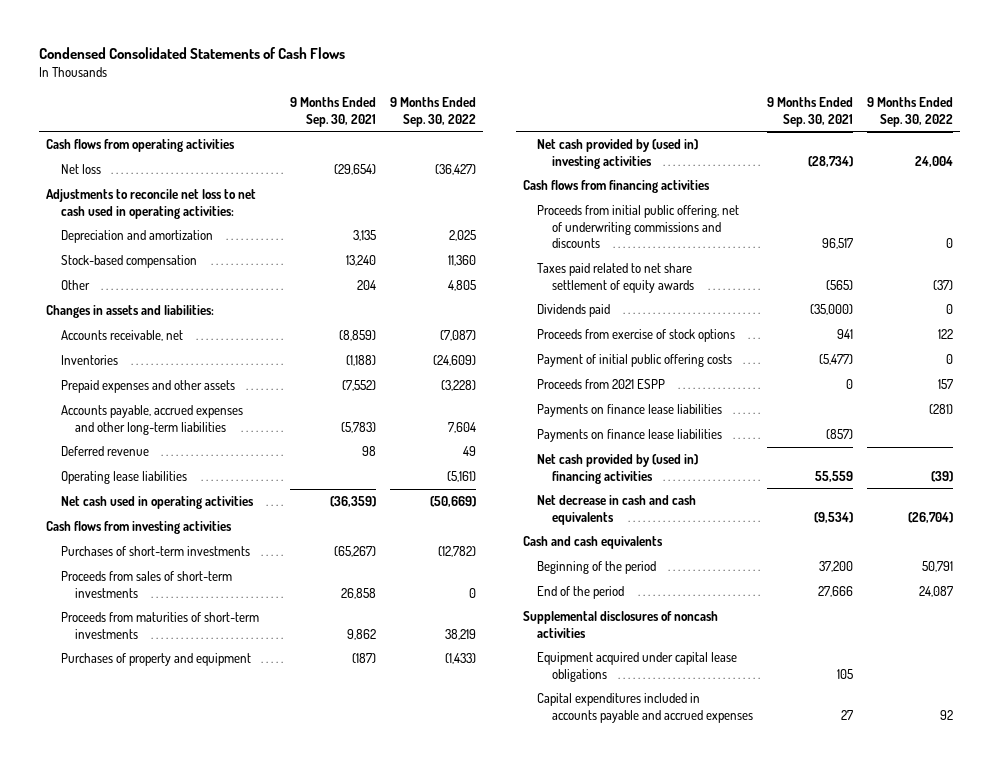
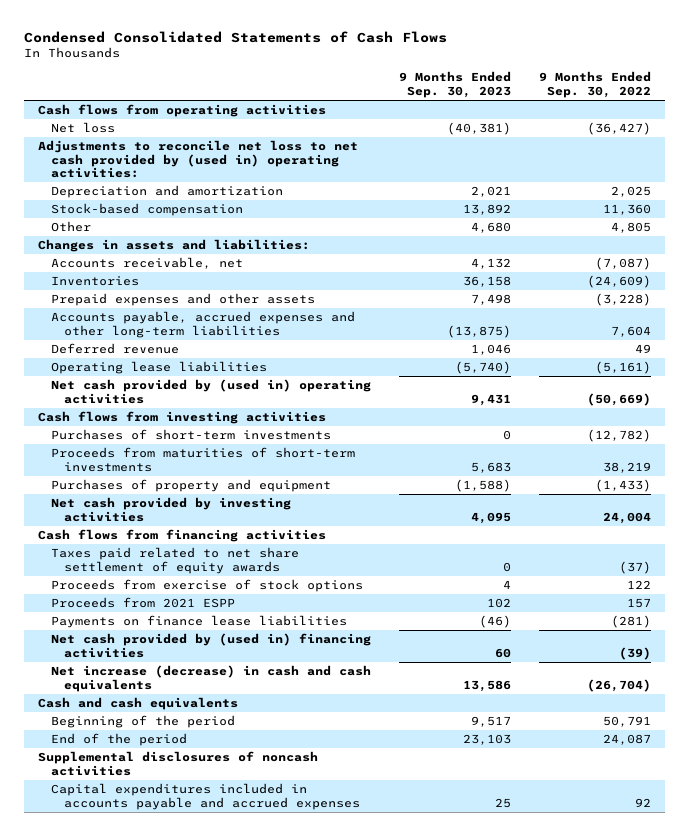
[290,97,377,127] 9 Months Ended Sep. 30, 2021 -> none
none -> [398,71,511,99] 9 Months Ended Sep. 30, 2023
[46,189,257,219] Adjustments to reconcile net loss to net cash used in operating activities: -> [37,140,358,179] Adjustments to reconcile net loss to net cash provided by (used in) operating activities:
[60,496,254,510] Net cash used in operating activities -> [50,379,371,404] Net cash provided by (used in) operating activities
[60,571,232,598] Proceeds from sales of short-term investments -> none
[537,139,699,169] Net cash provided by (used in) investing activities -> [50,497,291,522] Net cash provided by investing activities
[537,205,740,248] Proceeds from initial public offering, net of underwriting commissions and discounts -> none
[537,304,611,318] Dividends paid -> none
[537,354,733,368] Payment of initial public offering costs -> none
[537,429,723,443] Payments on finance lease liabilities -> none
[537,495,697,525] Net decrease in cash and cash equivalents -> [50,665,371,692] Net increase (decrease) in cash and cash equivalents
[537,652,738,682] Equipment acquired under capital lease obligations -> none

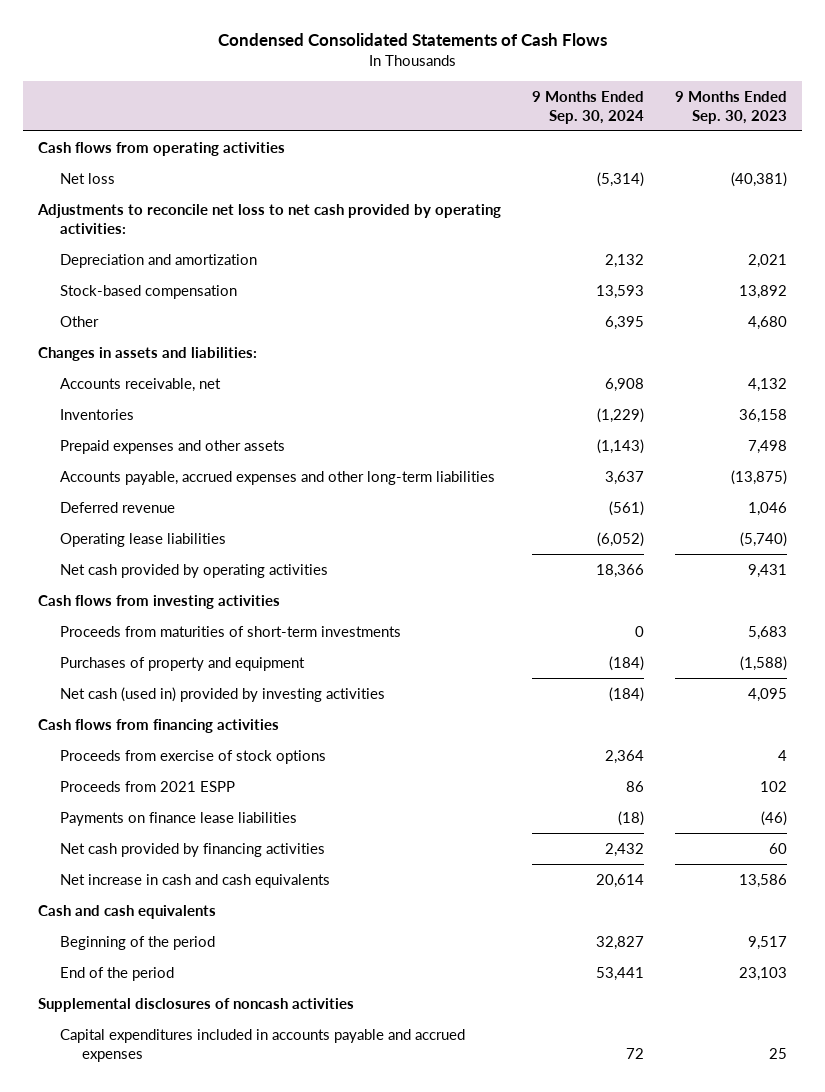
[538,71,651,99] 9 Months Ended Sep. 30, 2022 -> none
none -> [532,90,645,124] 9 Months Ended Sep. 30, 2024
[37,140,358,179] Adjustments to reconcile net loss to net cash provided by (used in) operating activities: -> [37,203,502,234] Adjustments to reconcile net loss to net cash provided by operating activities:
[50,379,371,404] Net cash provided by (used in) operating activities -> [60,563,329,578] Net cash provided by operating activities
[50,429,331,441] Purchases of short-term investments -> none
[50,497,291,522] Net cash provided by investing activities -> [60,686,386,702] Net cash (used in) provided by investing activities
[50,547,299,574] Taxes paid related to net share settlement of equity awards -> none
[50,633,371,658] Net cash provided by (used in) financing activities -> [60,842,326,857] Net cash provided by financing activities
[50,665,371,692] Net increase (decrease) in cash and cash equivalents -> [60,873,331,888] Net increase in cash and cash equivalents

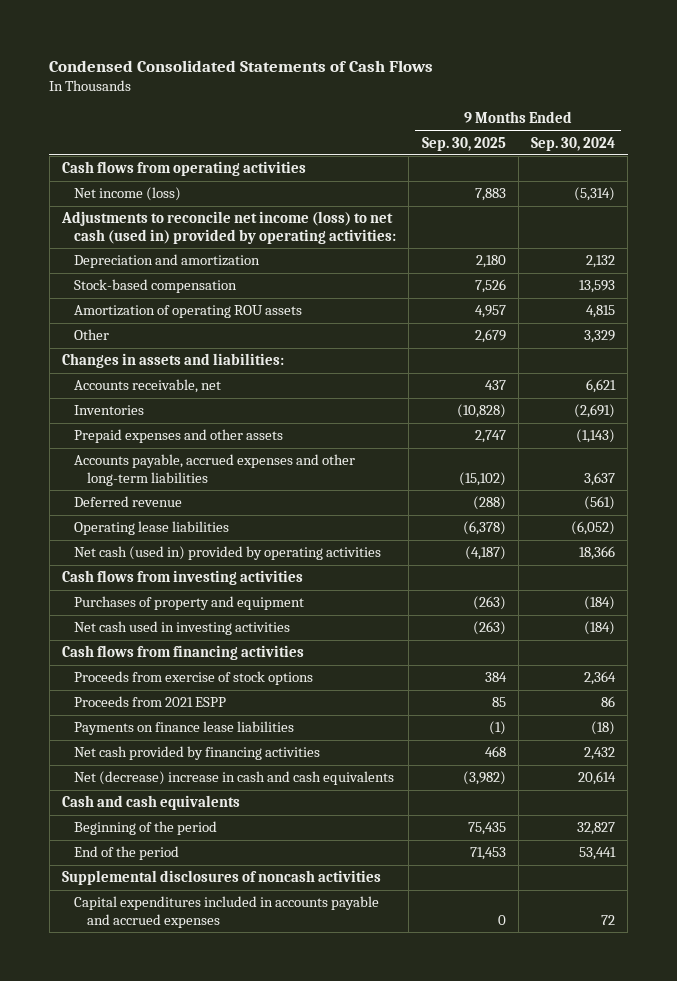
[674,90,787,124] 9 Months Ended Sep. 30, 2023 -> none
none -> [421,136,506,151] Sep. 30, 2025
[60,172,116,184] Net loss -> [74,187,182,202] Net income (loss)
[37,203,502,234] Adjustments to reconcile net loss to net cash provided by operating activities: -> [60,211,397,244] Adjustments to reconcile net income (loss) to net cash (used in) provided by operating activities:
none -> [74,305,303,319] Amortization of operating ROU assets
[605,315,645,330] 6,395 -> [583,330,615,344] 3,329
[605,377,645,392] 6,908 -> [585,379,616,394] 6,621
[597,407,645,423] (1,229) -> [573,404,615,419] (2,691)
[60,563,329,578] Net cash provided by operating activities -> [74,546,382,561] Net cash (used in) provided by operating activities
[60,625,402,637] Proceeds from maturities of short-term investments -> none
[60,686,386,702] Net cash (used in) provided by investing activities -> [74,621,291,636] Net cash used in investing activities
[60,873,331,888] Net increase in cash and cash equivalents -> [74,771,395,786] Net (decrease) increase in cash and cash equivalents

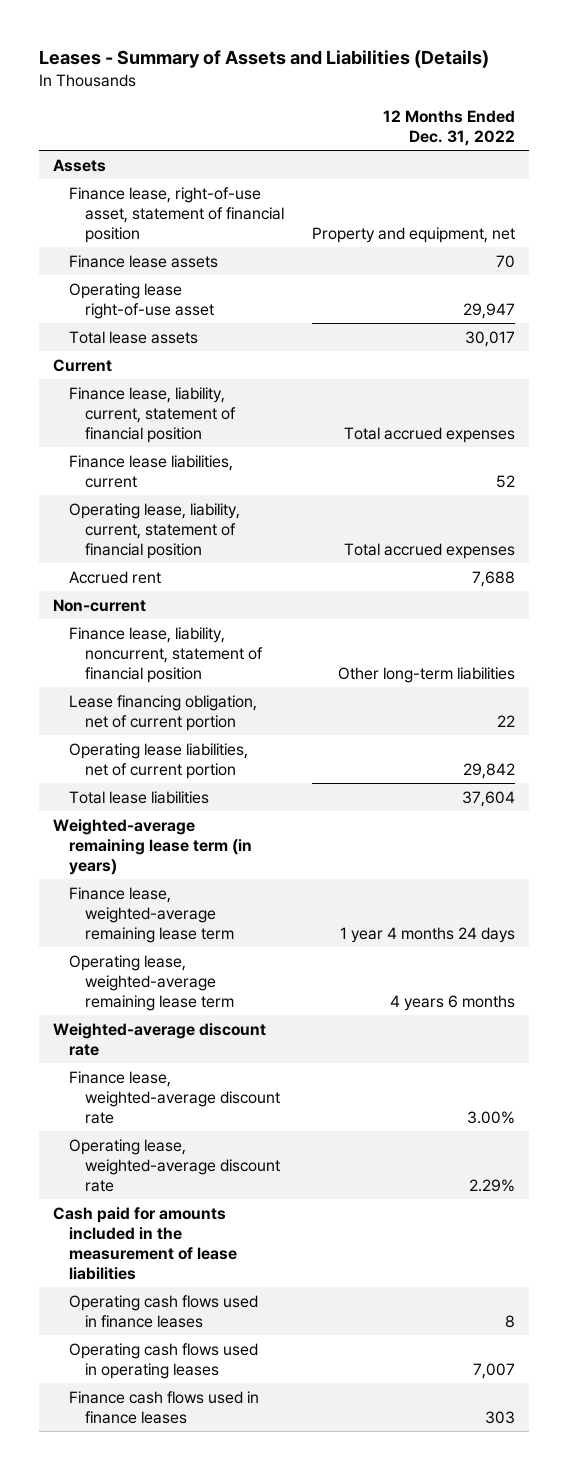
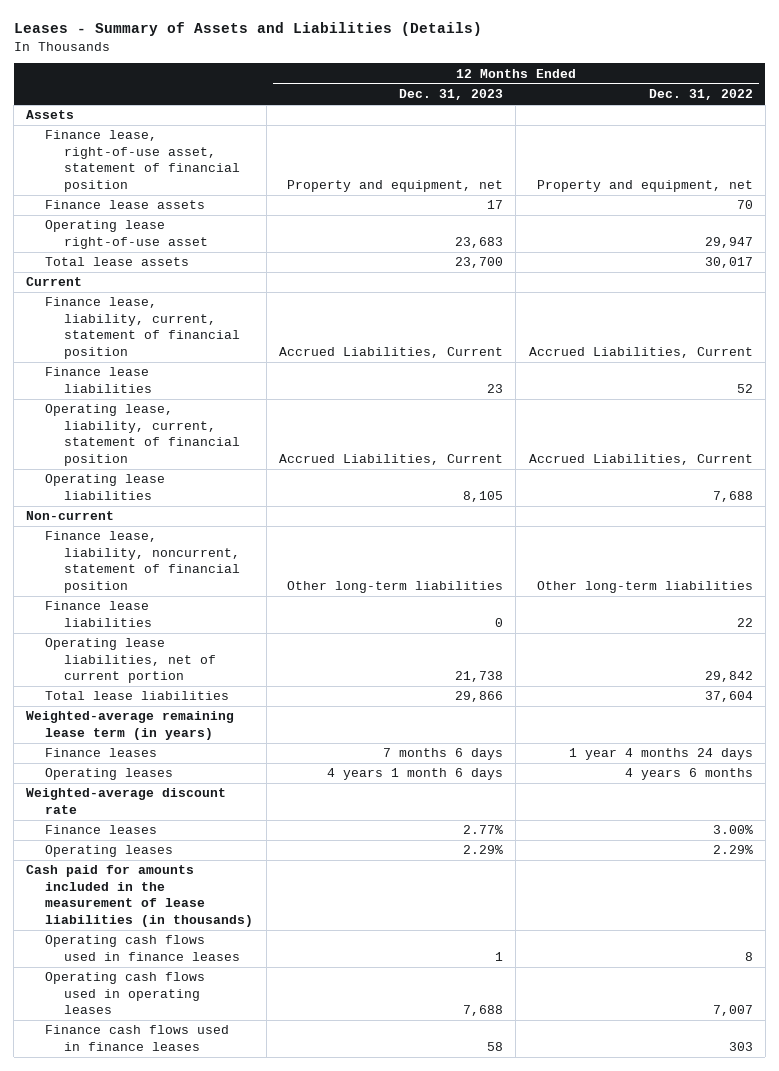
none -> [398,89,503,101] Dec. 31, 2023
[343,426,515,443] Total accrued expenses -> [528,346,753,358] Accrued Liabilities, Current
[68,454,233,488] Finance lease liabilities, current -> [45,367,153,393] Finance lease liabilities
[343,542,515,559] Total accrued expenses -> [528,453,753,465] Accrued Liabilities, Current
[68,570,161,584] Accrued rent -> [45,474,166,500] Operating lease liabilities
[68,694,257,731] Lease financing obligation, net of current portion -> [45,601,153,627] Finance lease liabilities
[68,886,235,943] Finance lease, weighted-average remaining lease term -> [45,748,158,758] Finance leases
[68,954,235,1011] Operating lease, weighted-average remaining lease term -> [45,768,174,781] Operating leases
[68,1070,281,1124] Finance lease, weighted-average discount rate -> [45,825,158,835] Finance leases
[68,1138,281,1192] Operating lease, weighted-average discount rate -> [45,845,174,858] Operating leases
[52,1206,237,1281] Cash paid for amounts included in the measurement of lease liabilities -> [26,865,254,927] Cash paid for amounts included in the measurement of lease liabilities (in thousands)

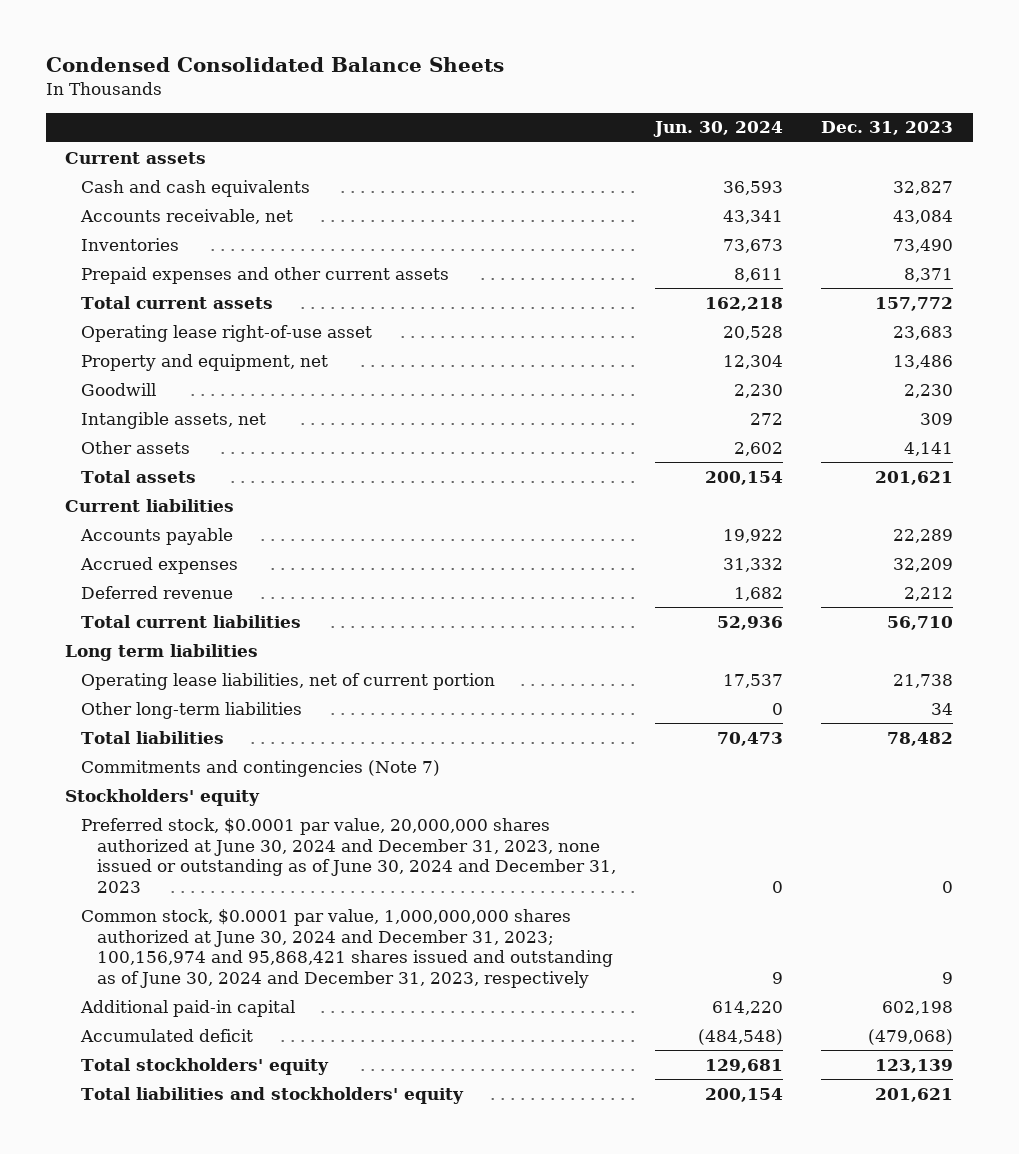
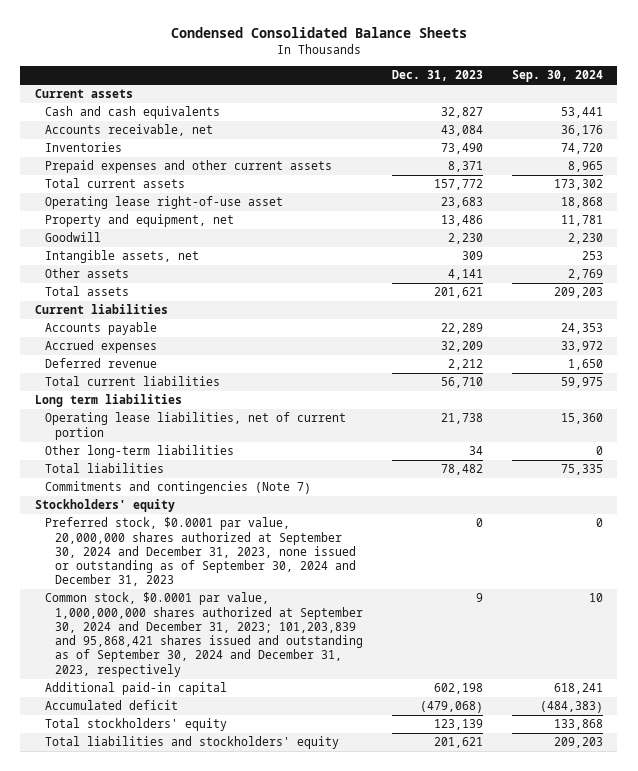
[652,121,783,138] Jun. 30, 2024 -> none
none -> [511,70,603,83] Sep. 30, 2024
[81,817,616,893] Preferred stock, $0.0001 par value, 20,000,000 shares authorized at June 30, 2024 and December 31, 2023, none issued or outstanding as of June 30, 2024 and December 31, 2023 -> [44,517,357,587] Preferred stock, $0.0001 par value, 20,000,000 shares authorized at September 30, 2024 and December 31, 2023, none issued or outstanding as of September 30, 2024 and December 31, 2023
[81,908,613,988] Common stock, $0.0001 par value, 1,000,000,000 shares authorized at June 30, 2024 and December 31, 2023; 100,156,974 and 95,868,421 shares issued and outstanding as of June 30, 2024 and December 31, 2023, respectively -> [44,592,364,677] Common stock, $0.0001 par value, 1,000,000,000 shares authorized at September 30, 2024 and December 31, 2023; 101,203,839 and 95,868,421 shares issued and outstanding as of September 30, 2024 and December 31, 2023, respectively

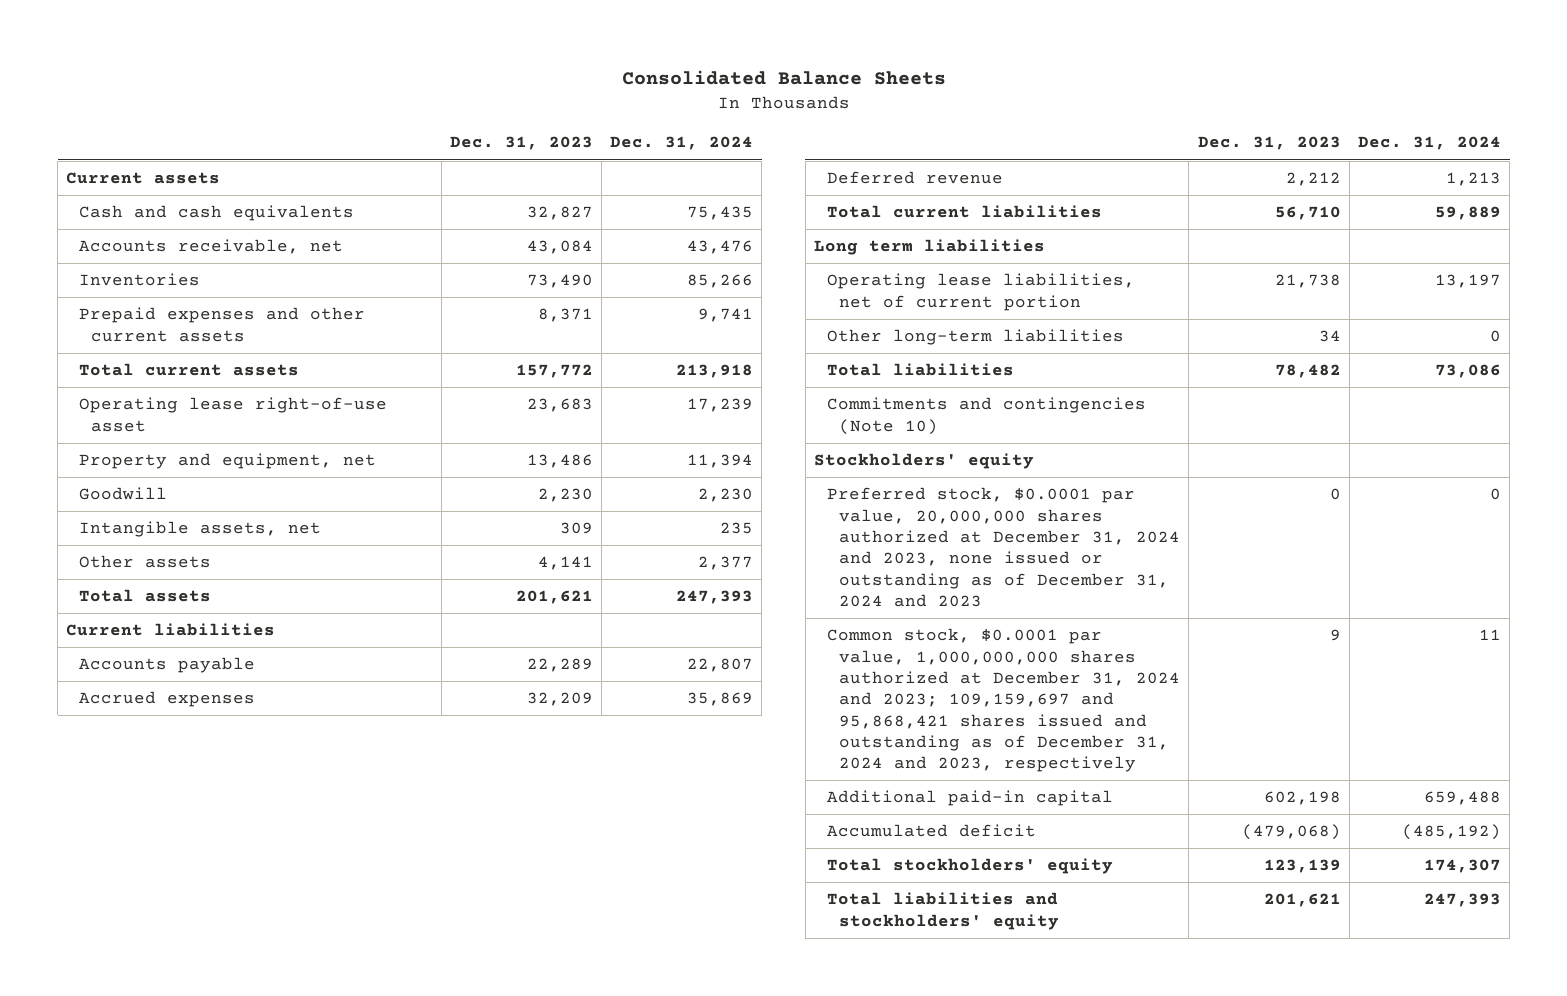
[170,27,467,39] Condensed Consolidated Balance Sheets -> [621,70,946,86] Consolidated Balance Sheets
[511,70,603,83] Sep. 30, 2024 -> none
none -> [610,136,754,151] Dec. 31, 2024
[44,481,311,495] Commitments and contingencies (Note 7) -> [826,397,1146,435] Commitments and contingencies (Note 10)
[44,517,357,587] Preferred stock, $0.0001 par value, 20,000,000 shares authorized at September 30, 2024 and December 31, 2023, none issued or outstanding as of September 30, 2024 and December 31, 2023 -> [826,487,1181,607] Preferred stock, $0.0001 par value, 20,000,000 shares authorized at December 31, 2024 and 2023, none issued or outstanding as of December 31, 2024 and 2023
[44,592,364,677] Common stock, $0.0001 par value, 1,000,000,000 shares authorized at September 30, 2024 and December 31, 2023; 101,203,839 and 95,868,421 shares issued and outstanding as of September 30, 2024 and December 31, 2023, respectively -> [826,628,1181,773] Common stock, $0.0001 par value, 1,000,000,000 shares authorized at December 31, 2024 and 2023; 109,159,697 and 95,868,421 shares issued and outstanding as of December 31, 2024 and 2023, respectively

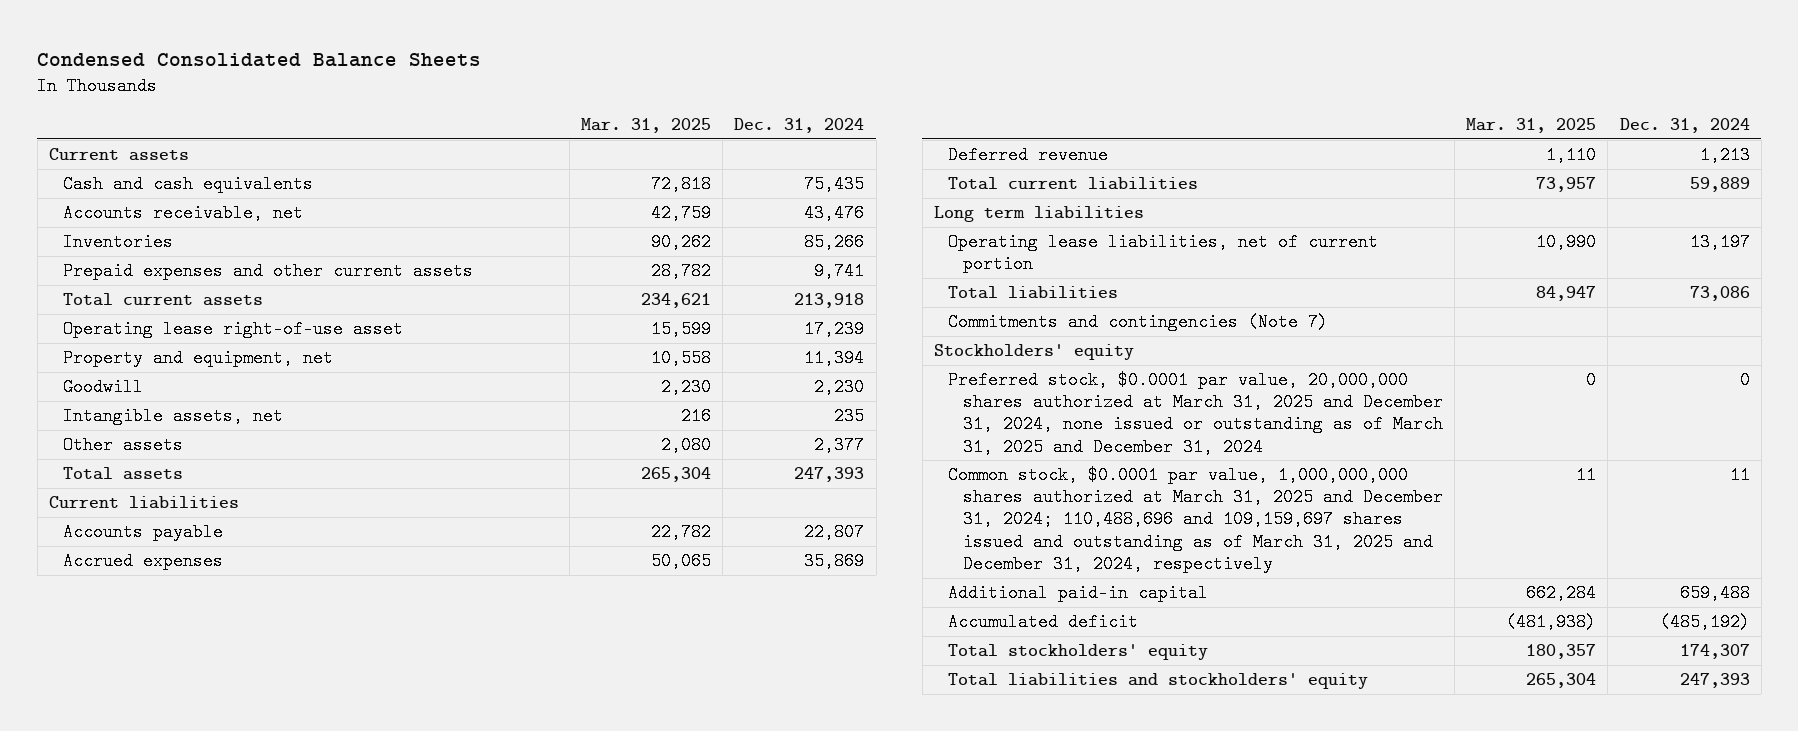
[621,70,946,86] Consolidated Balance Sheets -> [37,52,482,67] Condensed Consolidated Balance Sheets
[449,136,593,151] Dec. 31, 2023 -> none
none -> [580,117,711,133] Mar. 31, 2025
[826,329,1124,346] Other long-term liabilities -> none
[826,397,1146,435] Commitments and contingencies (Note 10) -> [948,313,1329,332] Commitments and contingencies (Note 7)
[826,487,1181,607] Preferred stock, $0.0001 par value, 20,000,000 shares authorized at December 31, 2024 and 2023, none issued or outstanding as of December 31, 2024 and 2023 -> [948,371,1443,456] Preferred stock, $0.0001 par value, 20,000,000 shares authorized at March 31, 2025 and December 31, 2024, none issued or outstanding as of March 31, 2025 and December 31, 2024
[826,628,1181,773] Common stock, $0.0001 par value, 1,000,000,000 shares authorized at December 31, 2024 and 2023; 109,159,697 and 95,868,421 shares issued and outstanding as of December 31, 2024 and 2023, respectively -> [948,466,1443,573] Common stock, $0.0001 par value, 1,000,000,000 shares authorized at March 31, 2025 and December 31, 2024; 110,488,696 and 109,159,697 shares issued and outstanding as of March 31, 2025 and December 31, 2024, respectively

